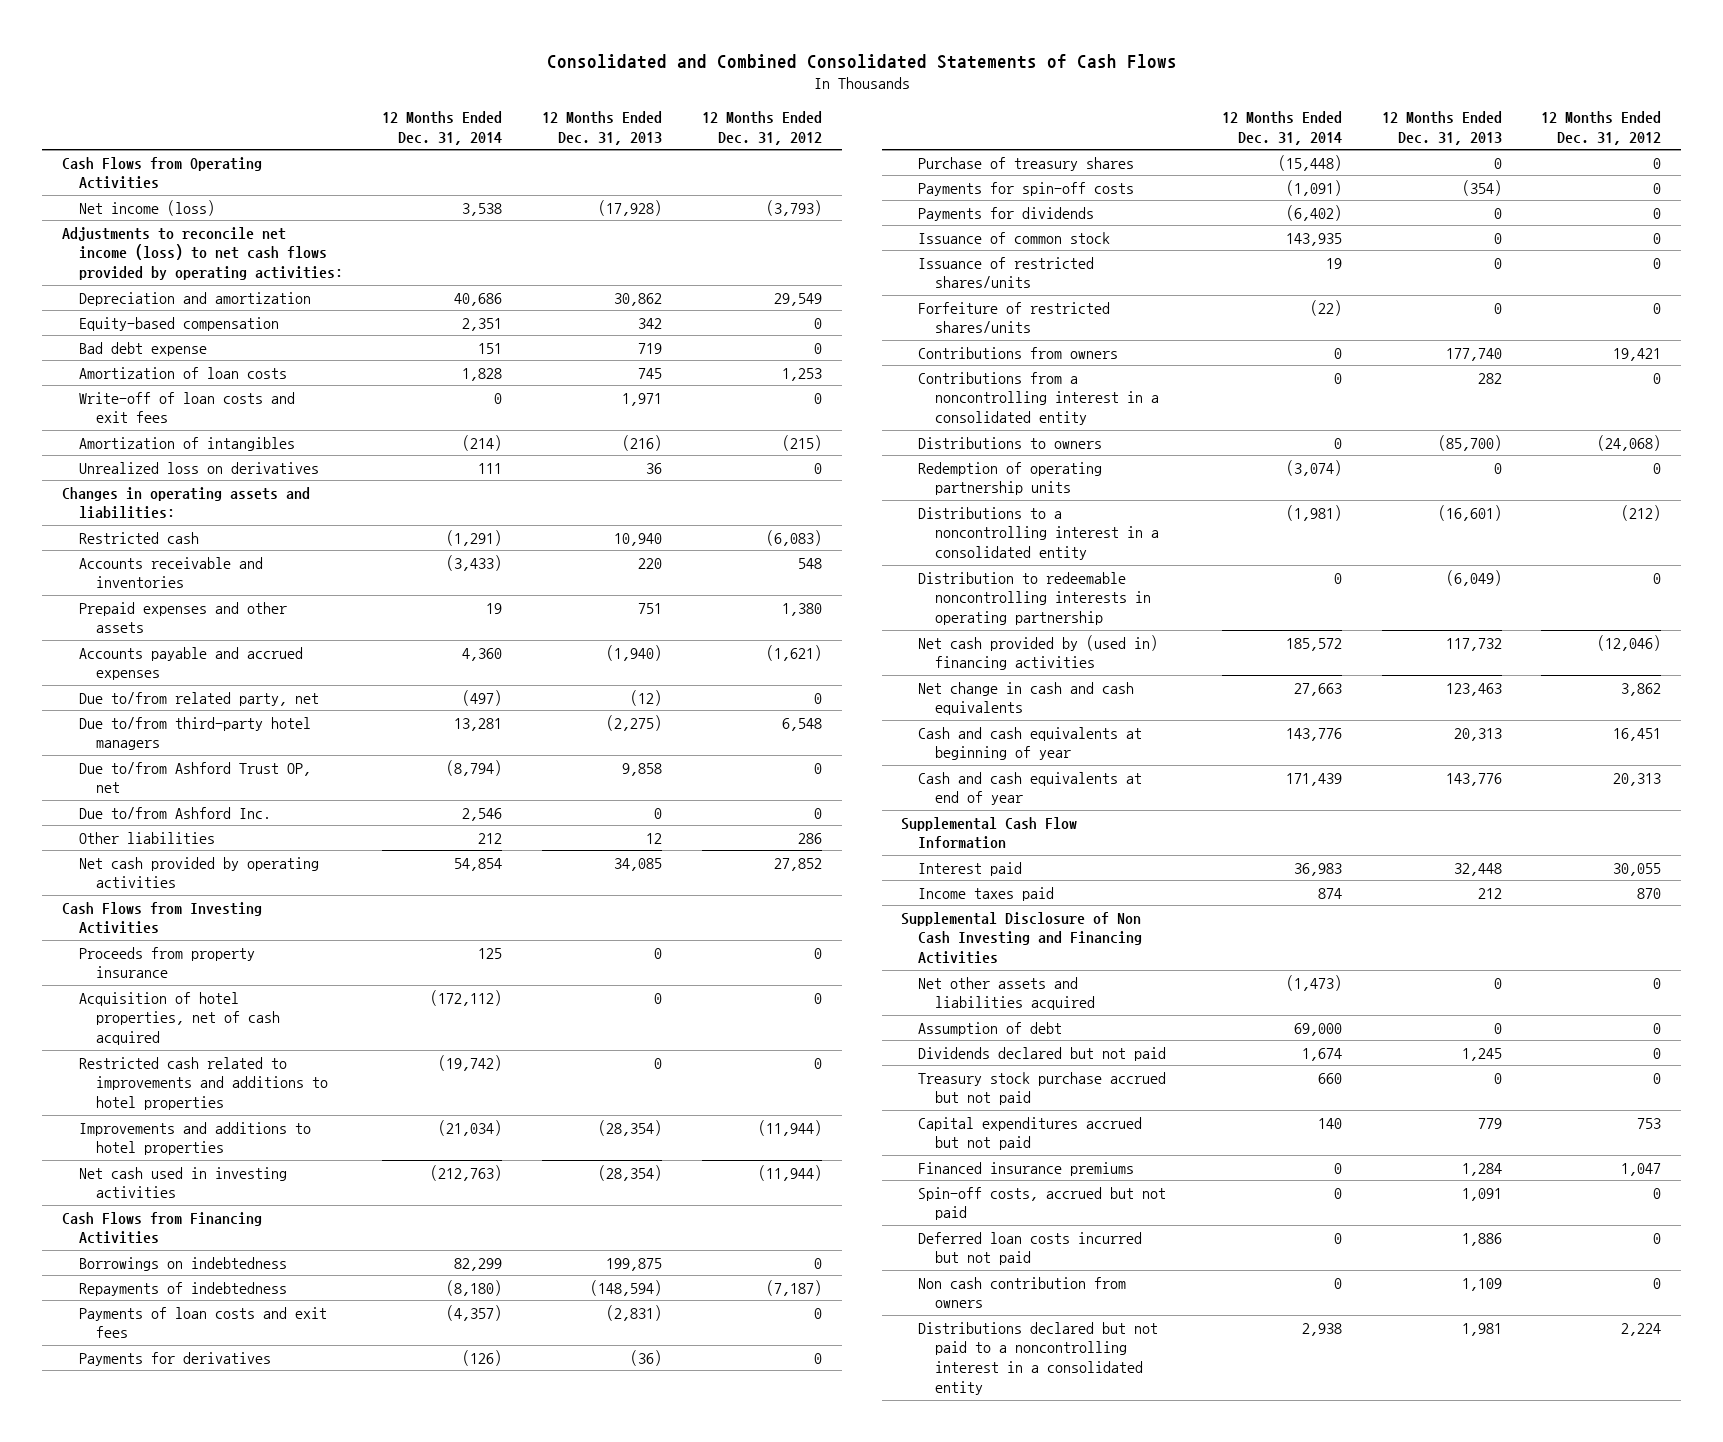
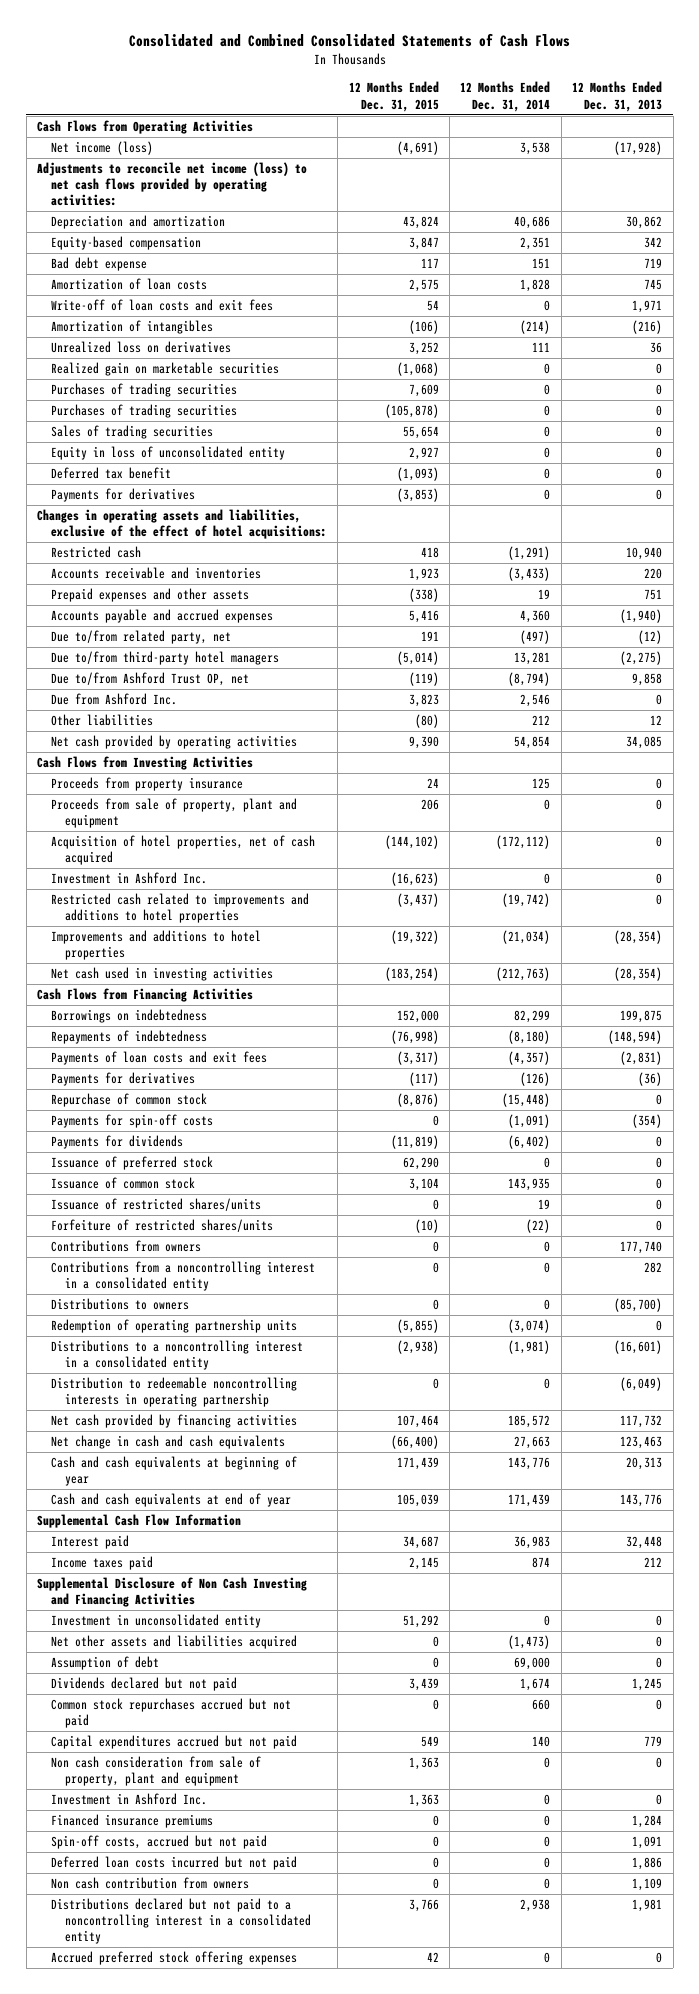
[701,111,822,145] 12 Months Ended Dec. 31, 2012 -> none
none -> [348,81,439,112] 12 Months Ended Dec. 31, 2015
none -> [50,362,279,377] Realized gain on marketable securities
none -> [50,383,237,398] Purchases of trading securities
none -> [50,404,237,419] Purchases of trading securities
none -> [50,425,213,440] Sales of trading securities
none -> [50,446,285,461] Equity in loss of unconsolidated entity
none -> [50,467,171,480] Deferred tax benefit
none -> [50,488,195,503] Payments for derivatives
[61,486,310,520] Changes in operating assets and liabilities: -> [36,509,327,540] Changes in operating assets and liabilities, exclusive of the effect of hotel acquisitions:
[78,806,271,819] Due to/from Ashford Inc. -> [50,693,177,706] Due from Ashford Inc.
none -> [50,798,297,829] Proceeds from sale of property, plant and equipment
none -> [50,872,207,885] Investment in Ashford Inc.
[918,156,1135,171] Purchase of treasury shares -> [50,1093,207,1108] Repurchase of common stock
none -> [50,1156,213,1171] Issuance of preferred stock
[918,634,1159,671] Net cash provided by (used in) financing activities -> [50,1414,297,1429] Net cash provided by financing activities
none -> [50,1614,261,1629] Investment in unconsolidated entity
[918,1071,1167,1106] Treasury stock purchase accrued but not paid -> [50,1698,291,1729] Common stock repurchases accrued but not paid
none -> [50,1756,261,1787] Non cash consideration from sale of property, plant and equipment
none -> [50,1793,207,1806] Investment in Ashford Inc.
none -> [50,1951,297,1966] Accrued preferred stock offering expenses

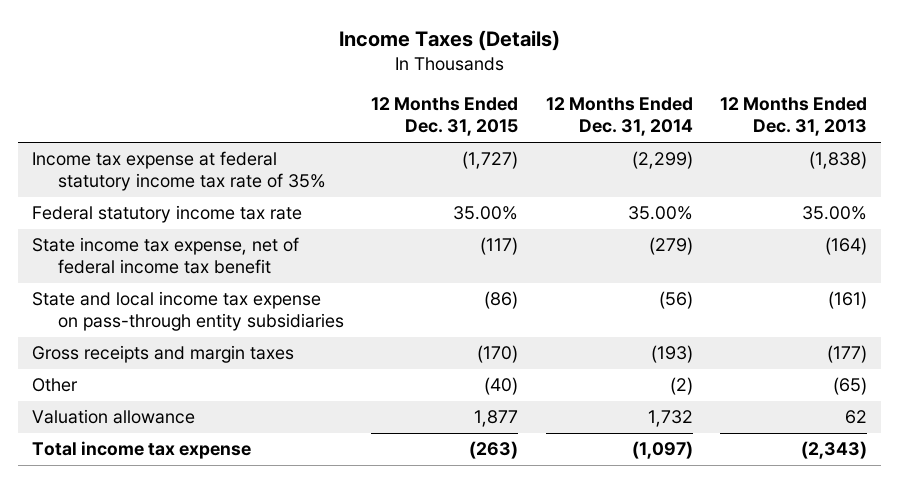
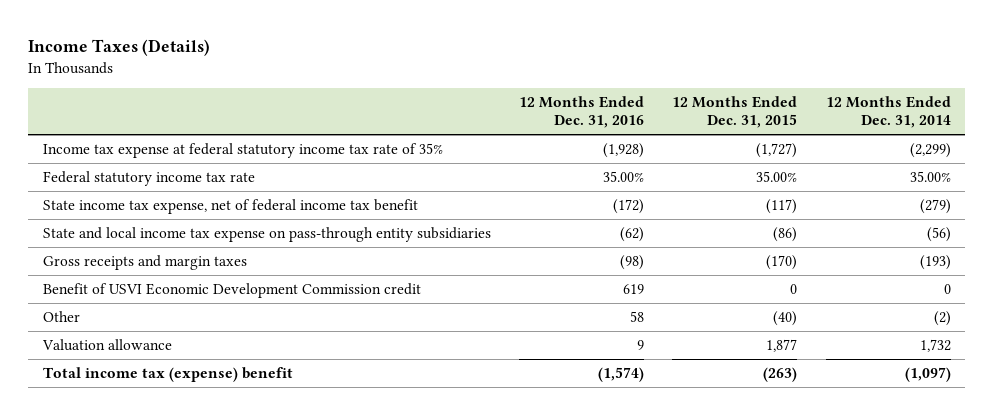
[720,97,868,137] 12 Months Ended Dec. 31, 2013 -> none
none -> [518,96,644,129] 12 Months Ended Dec. 31, 2016
none -> [42,282,421,298] Benefit of USVI Economic Development Commission credit
[32,441,252,460] Total income tax expense -> [42,366,293,382] Total income tax (expense) benefit

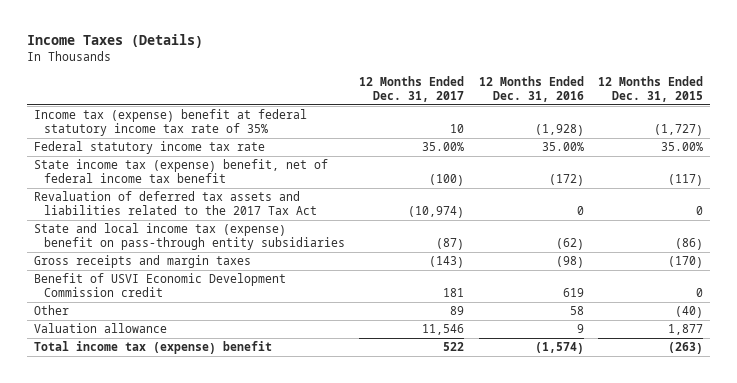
[825,96,951,129] 12 Months Ended Dec. 31, 2014 -> none
none -> [359,75,465,102] 12 Months Ended Dec. 31, 2017
[42,142,443,158] Income tax expense at federal statutory income tax rate of 35% -> [34,109,308,137] Income tax (expense) benefit at federal statutory income tax rate of 35%
[42,198,418,214] State income tax expense, net of federal income tax benefit -> [34,159,329,184] State income tax (expense) benefit, net of federal income tax benefit
none -> [34,191,318,216] Revaluation of deferred tax assets and liabilities related to the 2017 Tax Act
[42,226,491,242] State and local income tax expense on pass-through entity subsidiaries -> [34,223,346,251] State and local income tax (expense) benefit on pass-through entity subsidiaries

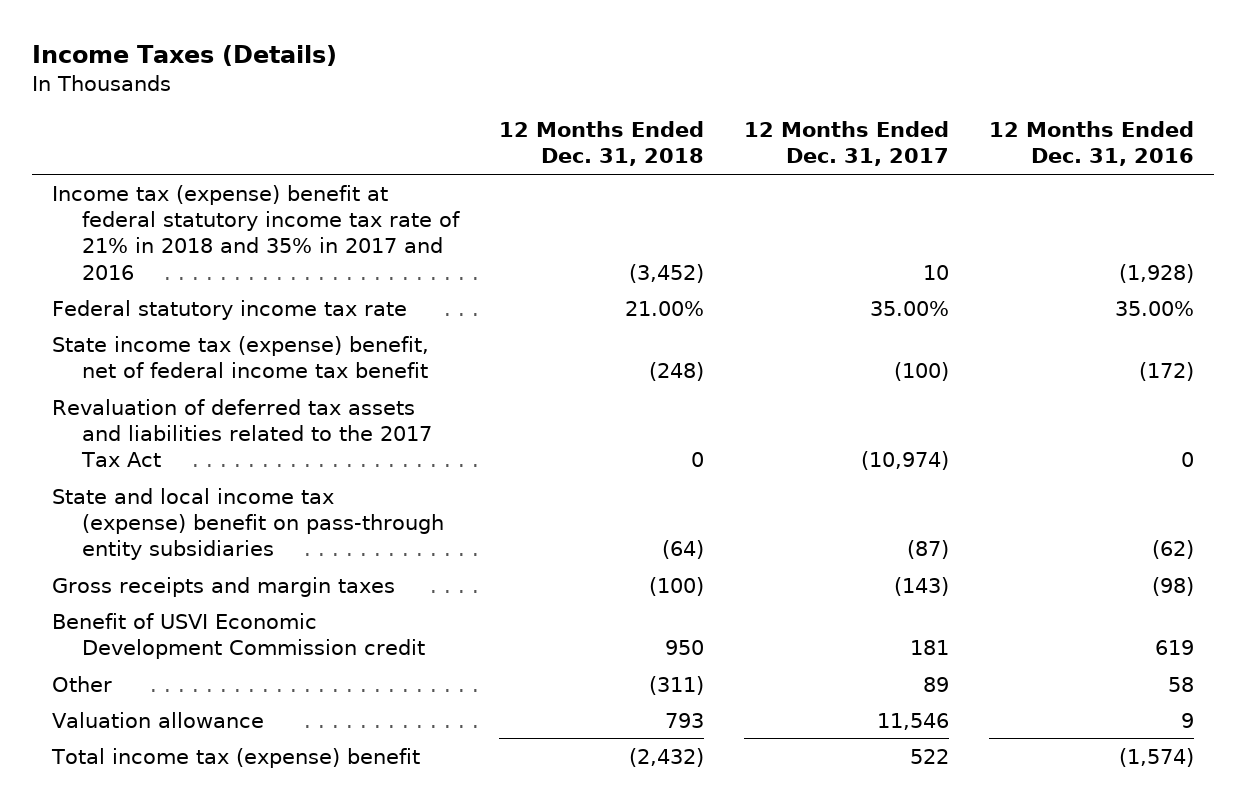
[598,75,704,102] 12 Months Ended Dec. 31, 2015 -> none
none -> [498,121,704,167] 12 Months Ended Dec. 31, 2018
[34,109,308,137] Income tax (expense) benefit at federal statutory income tax rate of 35% -> [51,184,460,280] Income tax (expense) benefit at federal statutory income tax rate of 21% in 2018 and 35% in 2017 and 2016

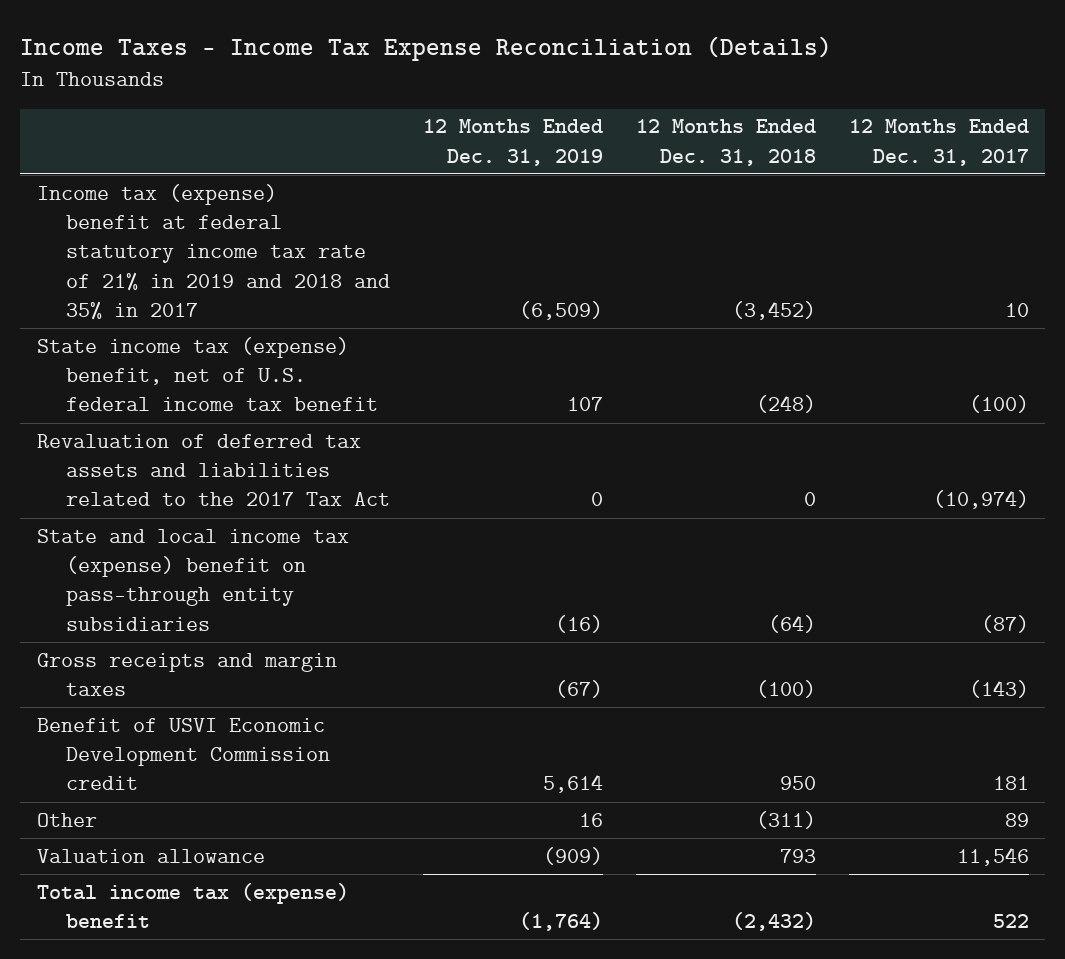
[31,45,337,67] Income Taxes (Details) -> [20,36,833,62] Income Taxes - Income Tax Expense Reconciliation (Details)
[989,121,1195,167] 12 Months Ended Dec. 31, 2016 -> none
none -> [423,119,604,166] 12 Months Ended Dec. 31, 2019
[51,299,407,320] Federal statutory income tax rate -> none
[51,184,460,280] Income tax (expense) benefit at federal statutory income tax rate of 21% in 2018 and 35% in 2017 and 2016 -> [36,183,391,320] Income tax (expense) benefit at federal statutory income tax rate of 21% in 2019 and 2018 and 35% in 2017
[51,335,429,379] State income tax (expense) benefit, net of federal income tax benefit -> [36,336,379,412] State income tax (expense) benefit, net of U.S. federal income tax benefit

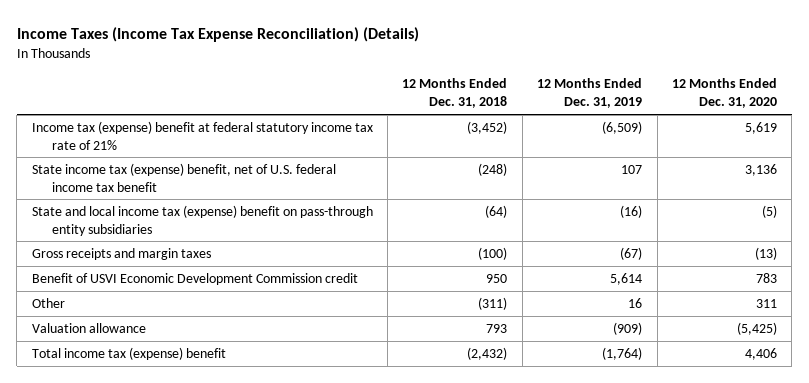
[20,36,833,62] Income Taxes - Income Tax Expense Reconciliation (Details) -> [16,26,419,42] Income Taxes (Income Tax Expense Reconciliation) (Details)
[848,119,1029,166] 12 Months Ended Dec. 31, 2017 -> none
none -> [671,78,777,109] 12 Months Ended Dec. 31, 2020
[36,183,391,320] Income tax (expense) benefit at federal statutory income tax rate of 21% in 2019 and 2018 and 35% in 2017 -> [31,120,373,150] Income tax (expense) benefit at federal statutory income tax rate of 21%
[36,433,391,507] Revaluation of deferred tax assets and liabilities related to the 2017 Tax Act -> none

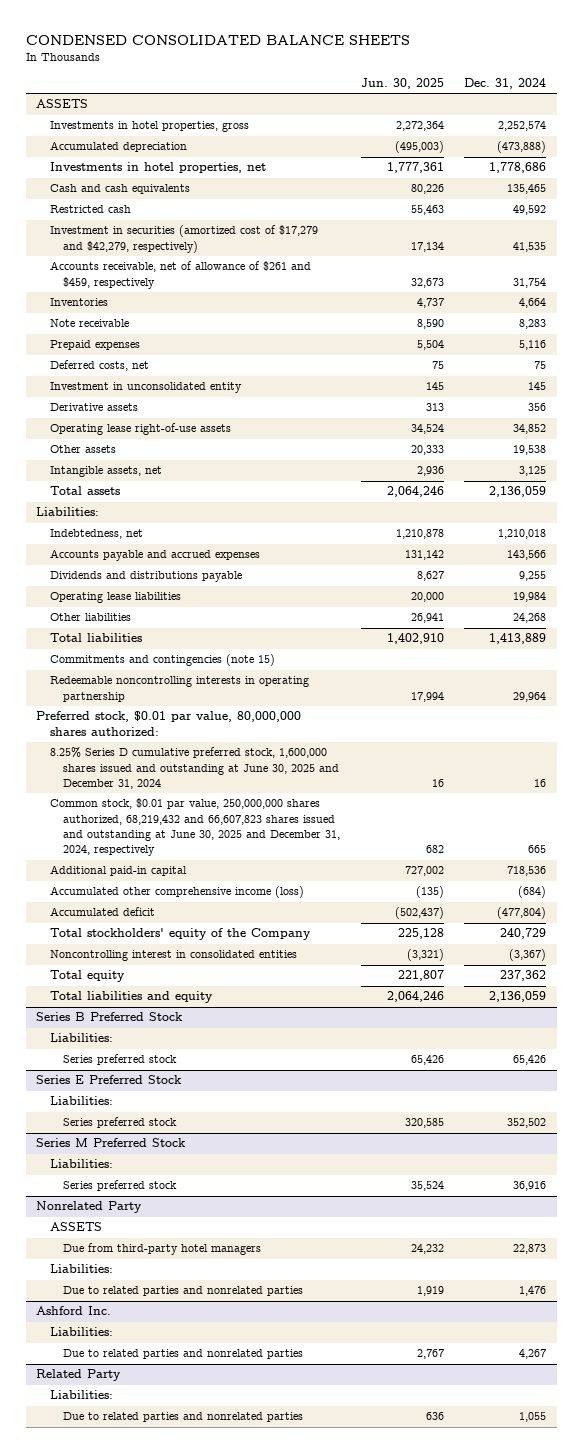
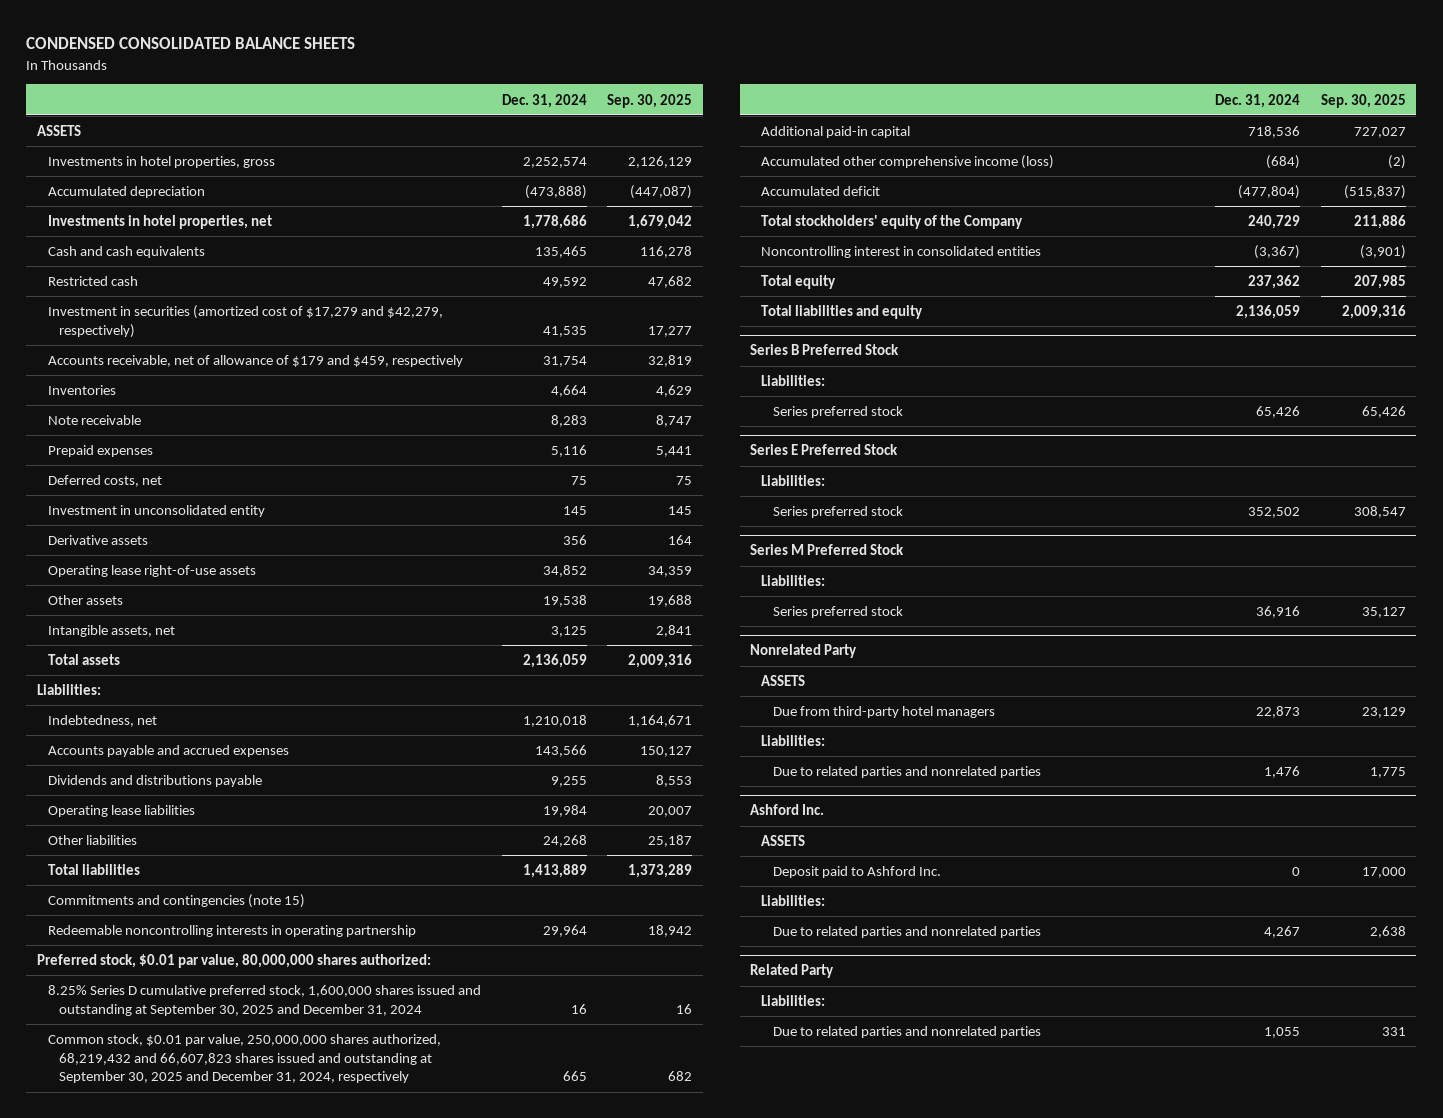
[360,78,444,90] Jun. 30, 2025 -> none
none -> [607,93,693,108] Sep. 30, 2025
[49,261,311,289] Accounts receivable, net of allowance of $261 and $459, respectively -> [47,355,463,368] Accounts receivable, net of allowance of $179 and $459, respectively
[49,747,340,790] 8.25% Series D cumulative preferred stock, 1,600,000 shares issued and outstanding at June 30, 2025 and December 31, 2024 -> [47,985,481,1016] 8.25% Series D cumulative preferred stock, 1,600,000 shares issued and outstanding at September 30, 2025 and December 31, 2024
[49,798,341,857] Common stock, $0.01 par value, 250,000,000 shares authorized, 68,219,432 and 66,607,823 shares issued and outstanding at June 30, 2025 and December 31, 2024, respectively -> [47,1034,441,1084] Common stock, $0.01 par value, 250,000,000 shares authorized, 68,219,432 and 66,607,823 shares issued and outstanding at September 30, 2025 and December 31, 2024, respectively
none -> [761,835,806,847] ASSETS
none -> [772,866,941,879] Deposit paid to Ashford Inc.

